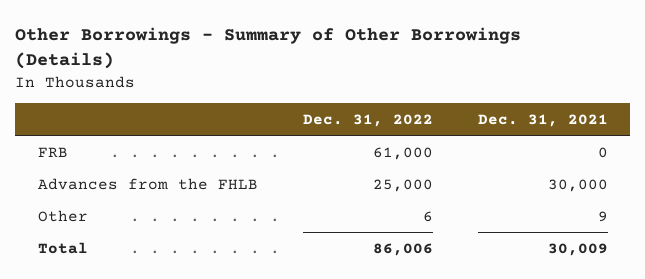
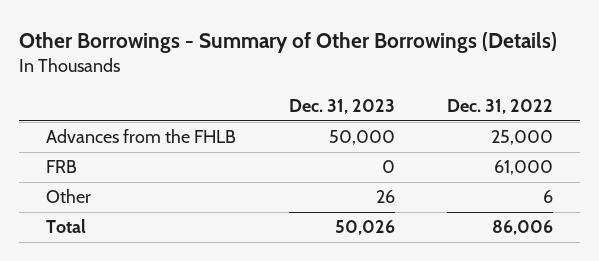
[477,113,608,127] Dec. 31, 2021 -> none
none -> [288,99,395,115] Dec. 31, 2023
[37,146,68,157] FRB -> [45,160,77,174] FRB

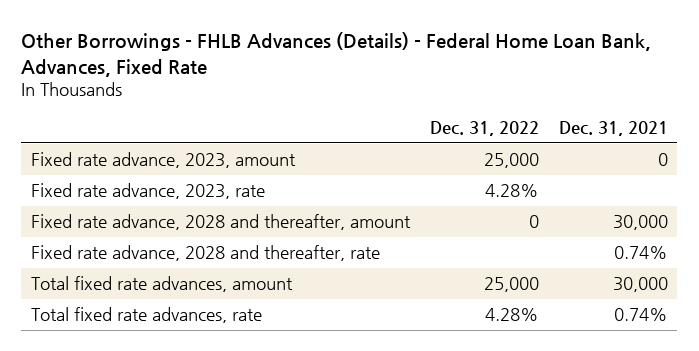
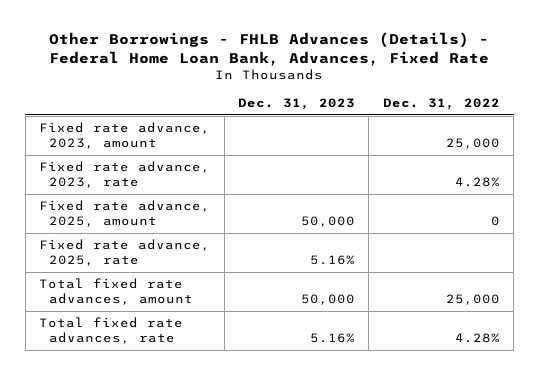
[558,121,668,137] Dec. 31, 2021 -> none
none -> [237,97,355,110] Dec. 31, 2023
[31,245,381,262] Fixed rate advance, 2028 and thereafter, rate -> none
[31,214,412,231] Fixed rate advance, 2028 and thereafter, amount -> [39,200,211,227] Fixed rate advance, 2025, amount
none -> [39,239,211,266] Fixed rate advance, 2025, rate

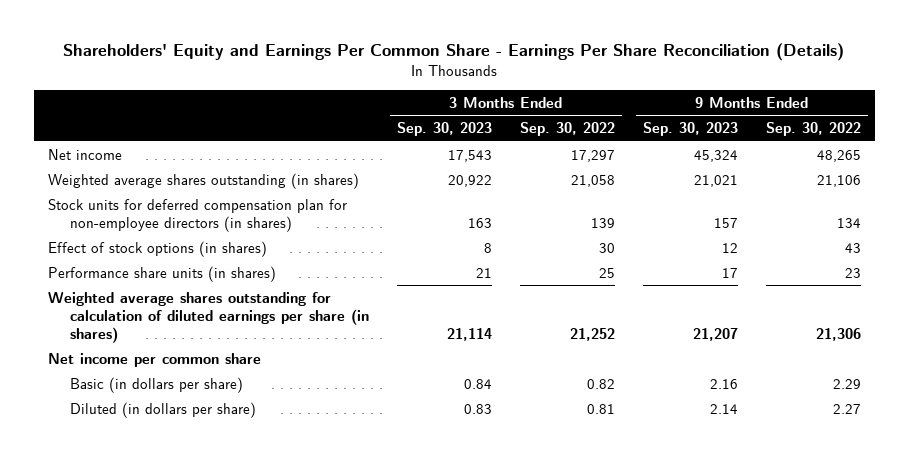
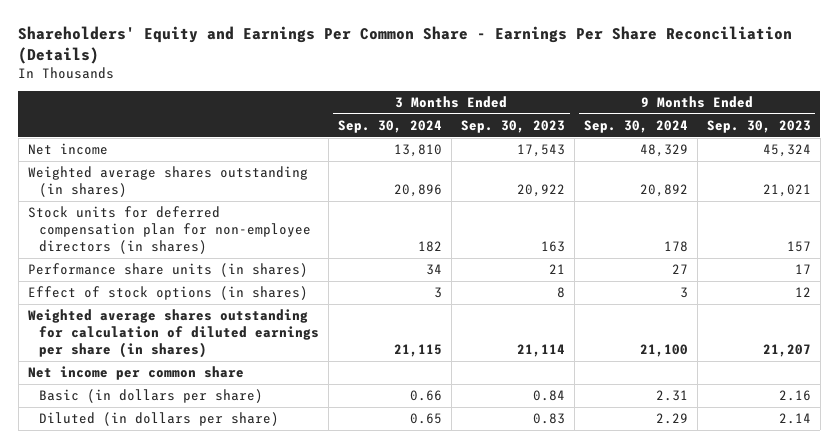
[519,122,615,137] Sep. 30, 2022 -> none
[765,122,861,137] Sep. 30, 2022 -> none
none -> [337,119,442,133] Sep. 30, 2024
none -> [583,119,688,133] Sep. 30, 2024
[47,240,267,257] Effect of stock options (in shares) -> [27,286,308,301] Effect of stock options (in shares)

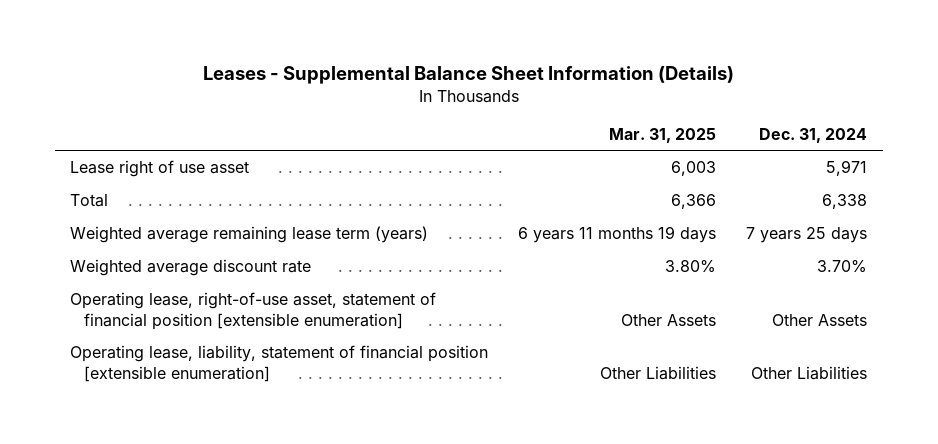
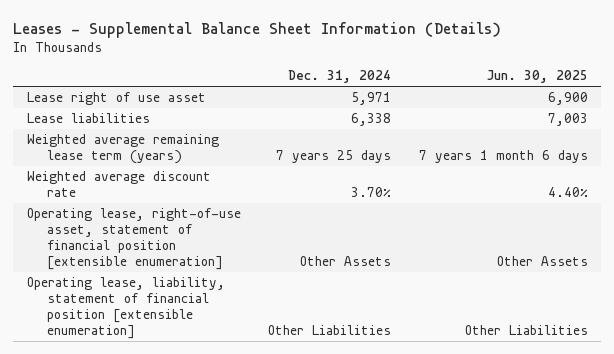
[609,127,717,143] Mar. 31, 2025 -> none
none -> [486,70,588,84] Jun. 30, 2025
[70,194,109,208] Total -> [26,113,150,124] Lease liabilities

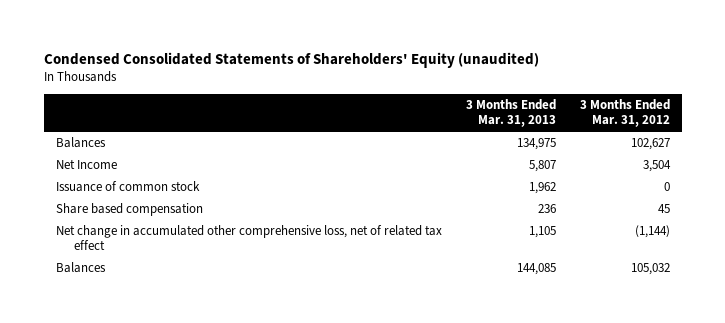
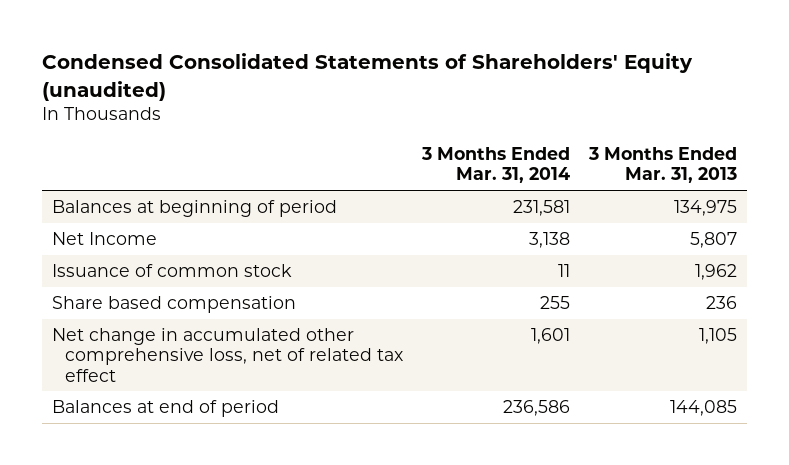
[579,99,670,128] 3 Months Ended Mar. 31, 2012 -> none
none -> [421,147,571,184] 3 Months Ended Mar. 31, 2014
[55,137,106,149] Balances -> [51,200,337,218] Balances at beginning of period
[55,262,106,274] Balances -> [51,400,279,418] Balances at end of period

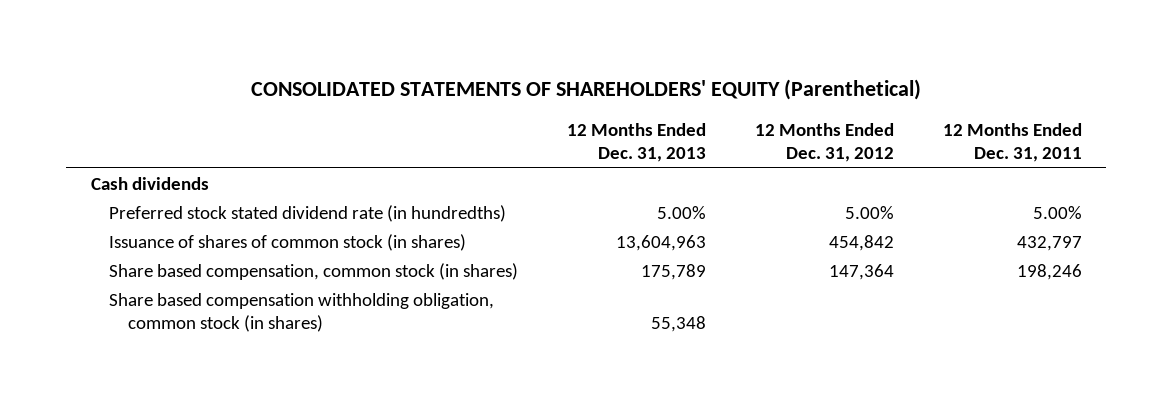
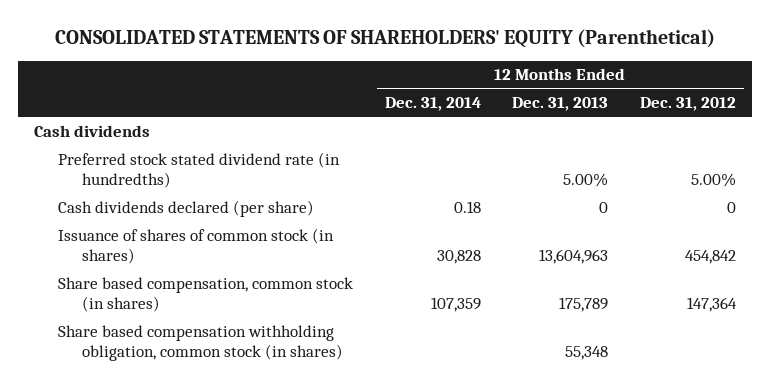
[942,122,1082,163] 12 Months Ended Dec. 31, 2011 -> none
none -> [384,96,481,111] Dec. 31, 2014
none -> [57,199,314,217] Cash dividends declared (per share)

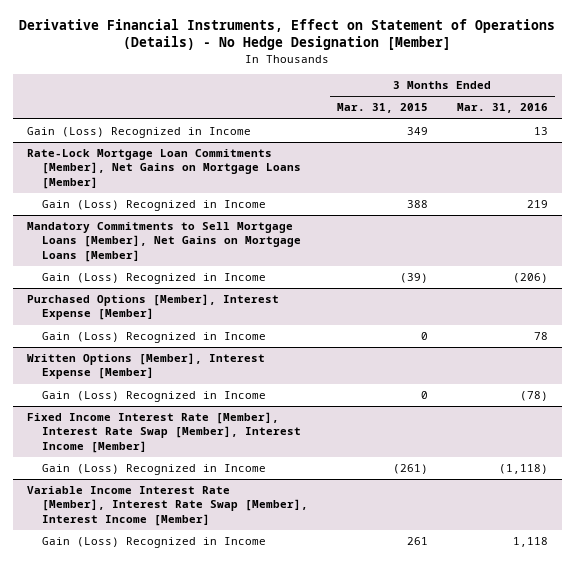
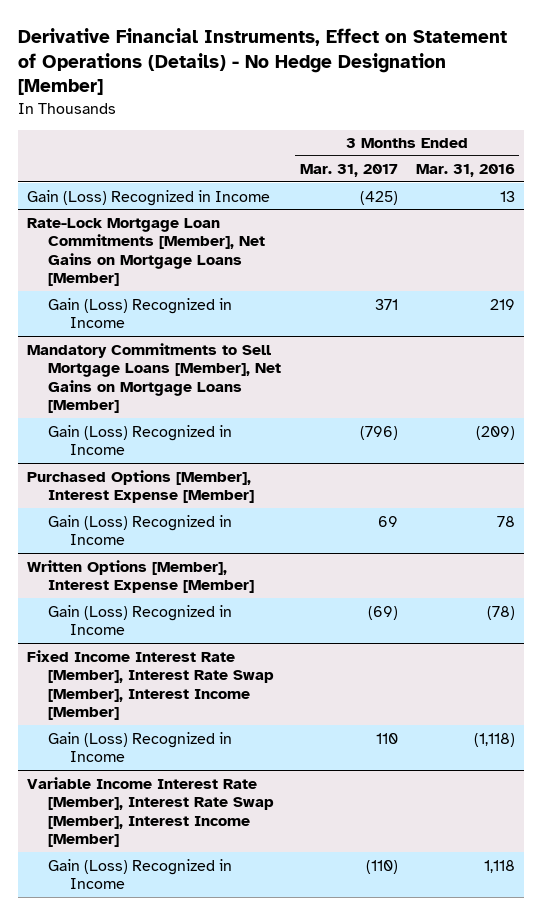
[337,103,429,114] Mar. 31, 2015 -> none
none -> [299,164,398,178] Mar. 31, 2017
[512,273,548,284] (206) -> [475,425,515,440] (209)

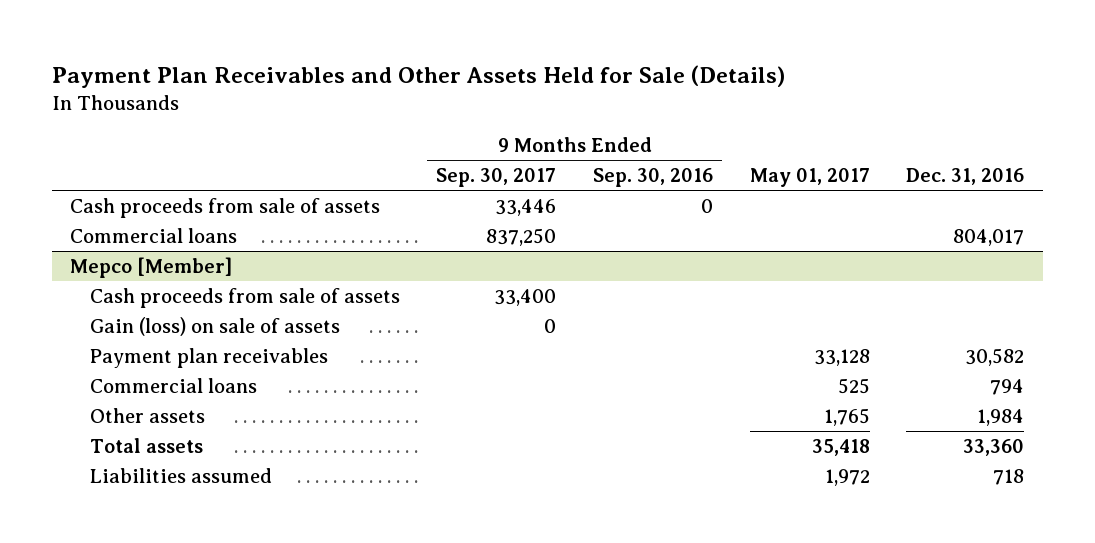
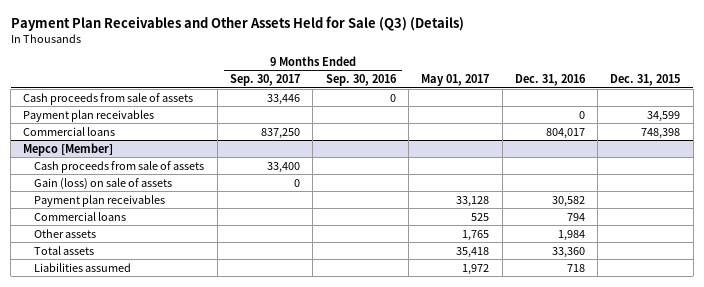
[52,65,786,89] Payment Plan Receivables and Other Assets Held for Sale (Details) -> [10,15,464,31] Payment Plan Receivables and Other Assets Held for Sale (Q3) (Details)
none -> [610,74,681,87] Dec. 31, 2015
none -> [23,109,155,122] Payment plan receivables

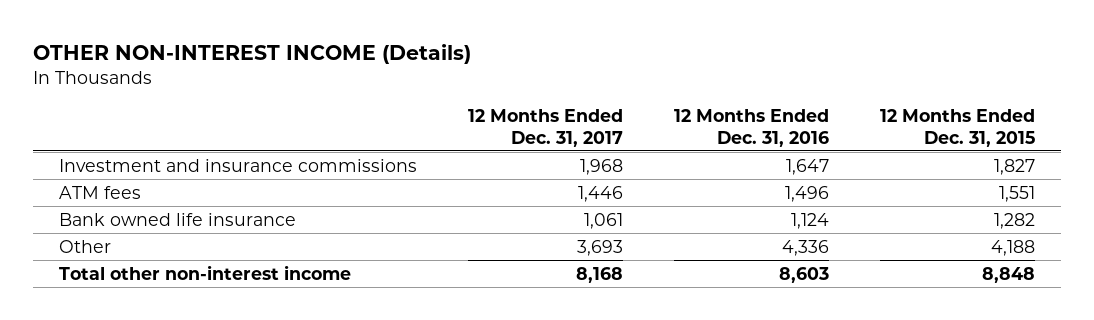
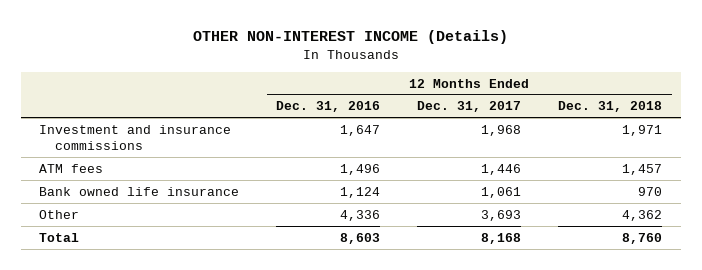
[880,108,1036,147] 12 Months Ended Dec. 31, 2015 -> none
none -> [558,101,663,113] Dec. 31, 2018
[58,264,351,280] Total other non-interest income -> [39,232,80,242] Total

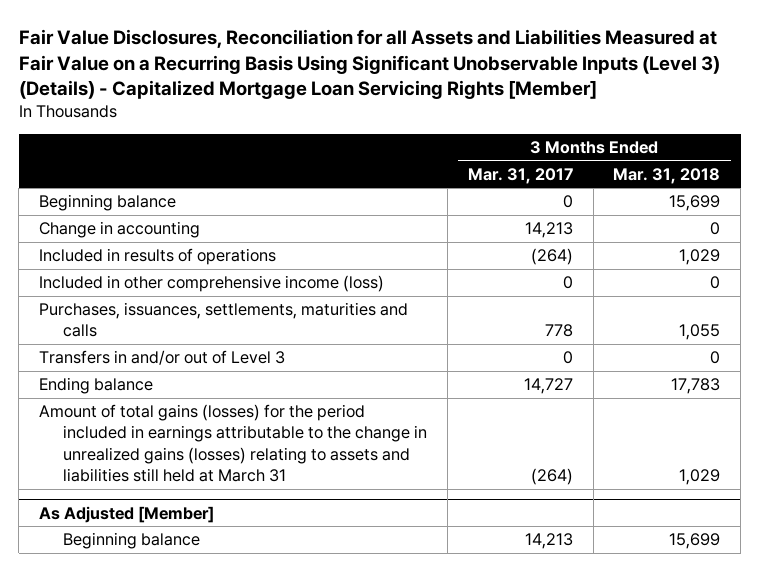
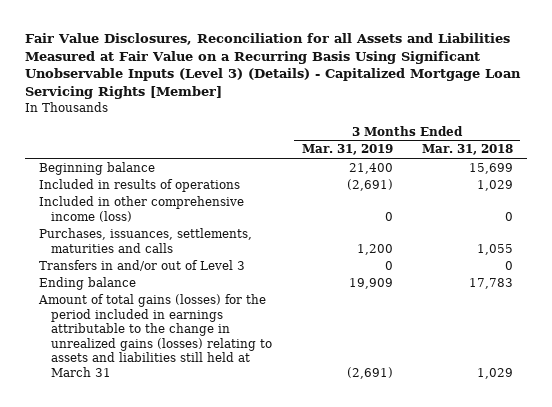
[467,167,573,184] Mar. 31, 2017 -> none
none -> [301,144,393,156] Mar. 31, 2019
[39,221,201,239] Change in accounting -> none
[39,505,215,523] As Adjusted [Member] -> none
[63,532,201,550] Beginning balance -> none

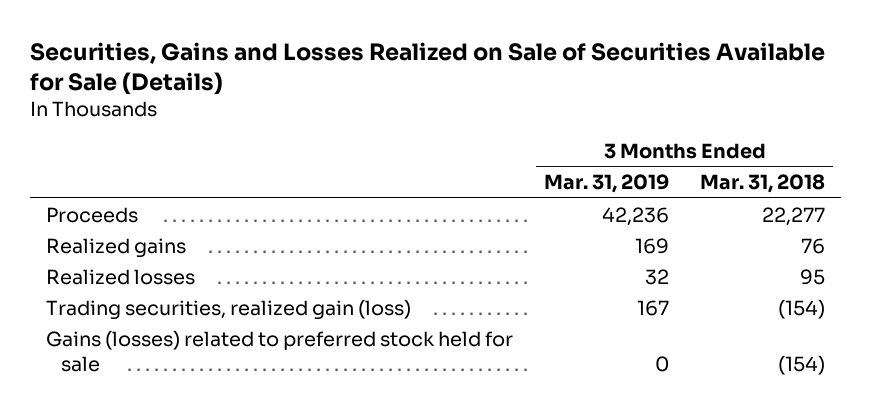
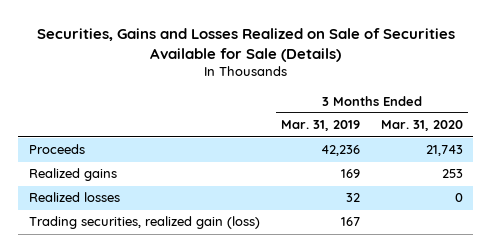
[700,174,826,194] Mar. 31, 2018 -> none
none -> [380,120,463,132] Mar. 31, 2020
[45,329,513,372] Gains (losses) related to preferred stock held for sale -> none

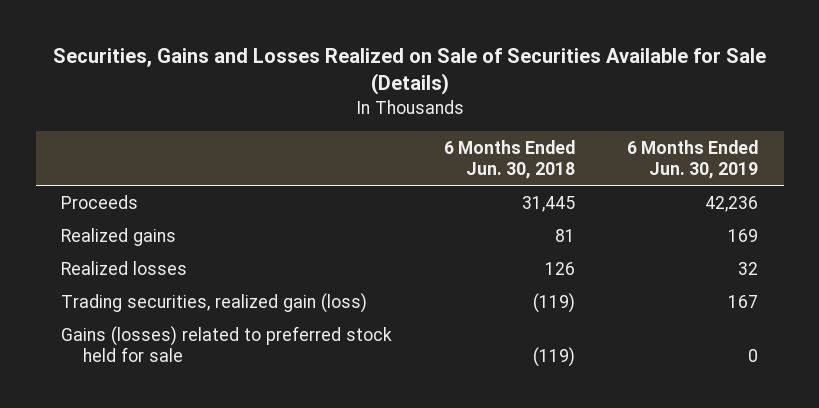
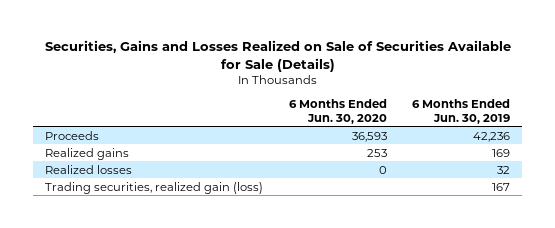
[444,139,576,180] 6 Months Ended Jun. 30, 2018 -> none
none -> [288,99,387,124] 6 Months Ended Jun. 30, 2020
[61,325,393,362] Gains (losses) related to preferred stock held for sale -> none

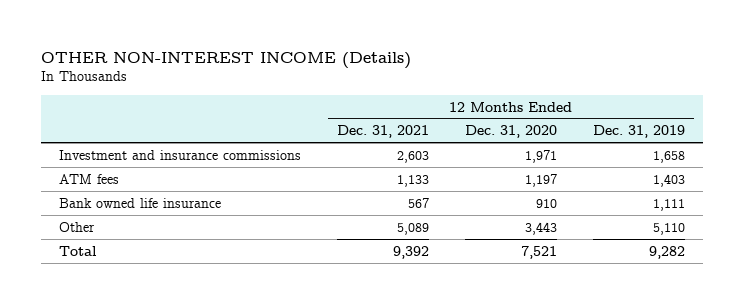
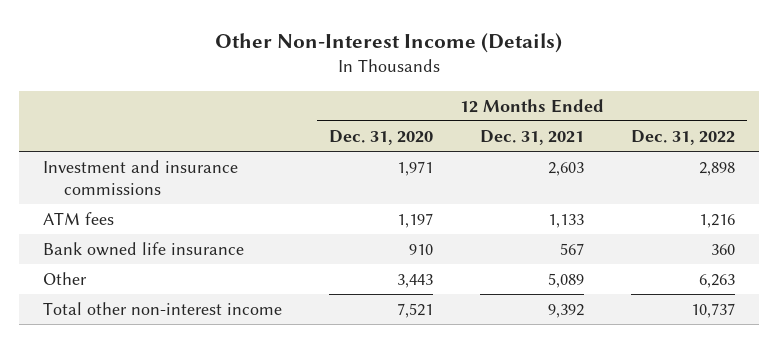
[41,51,412,69] OTHER NON-INTEREST INCOME (Details) -> [215,32,563,53] Other Non-Interest Income (Details)
[593,125,686,139] Dec. 31, 2019 -> none
none -> [631,129,736,145] Dec. 31, 2022
[59,245,98,256] Total -> [42,302,282,316] Total other non-interest income

